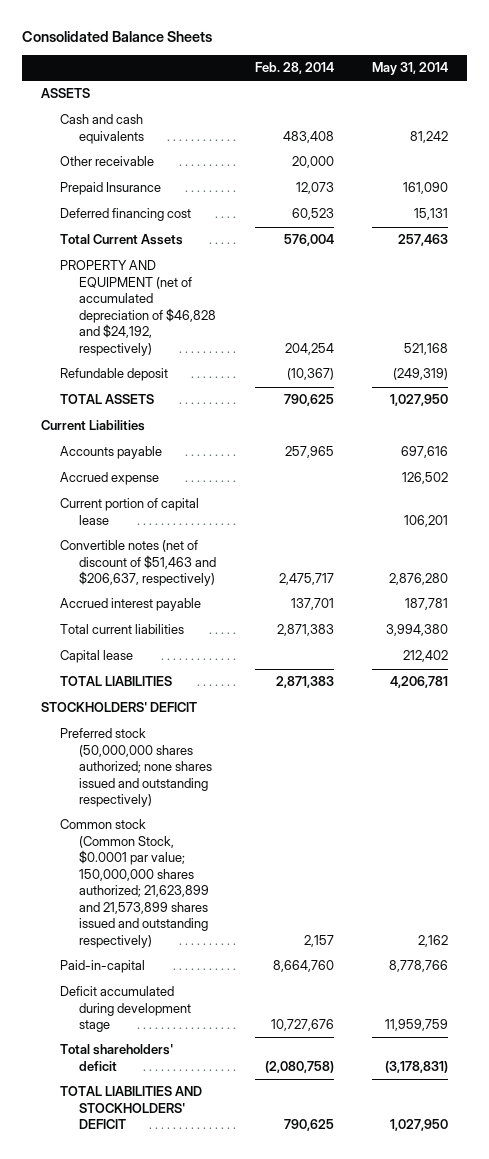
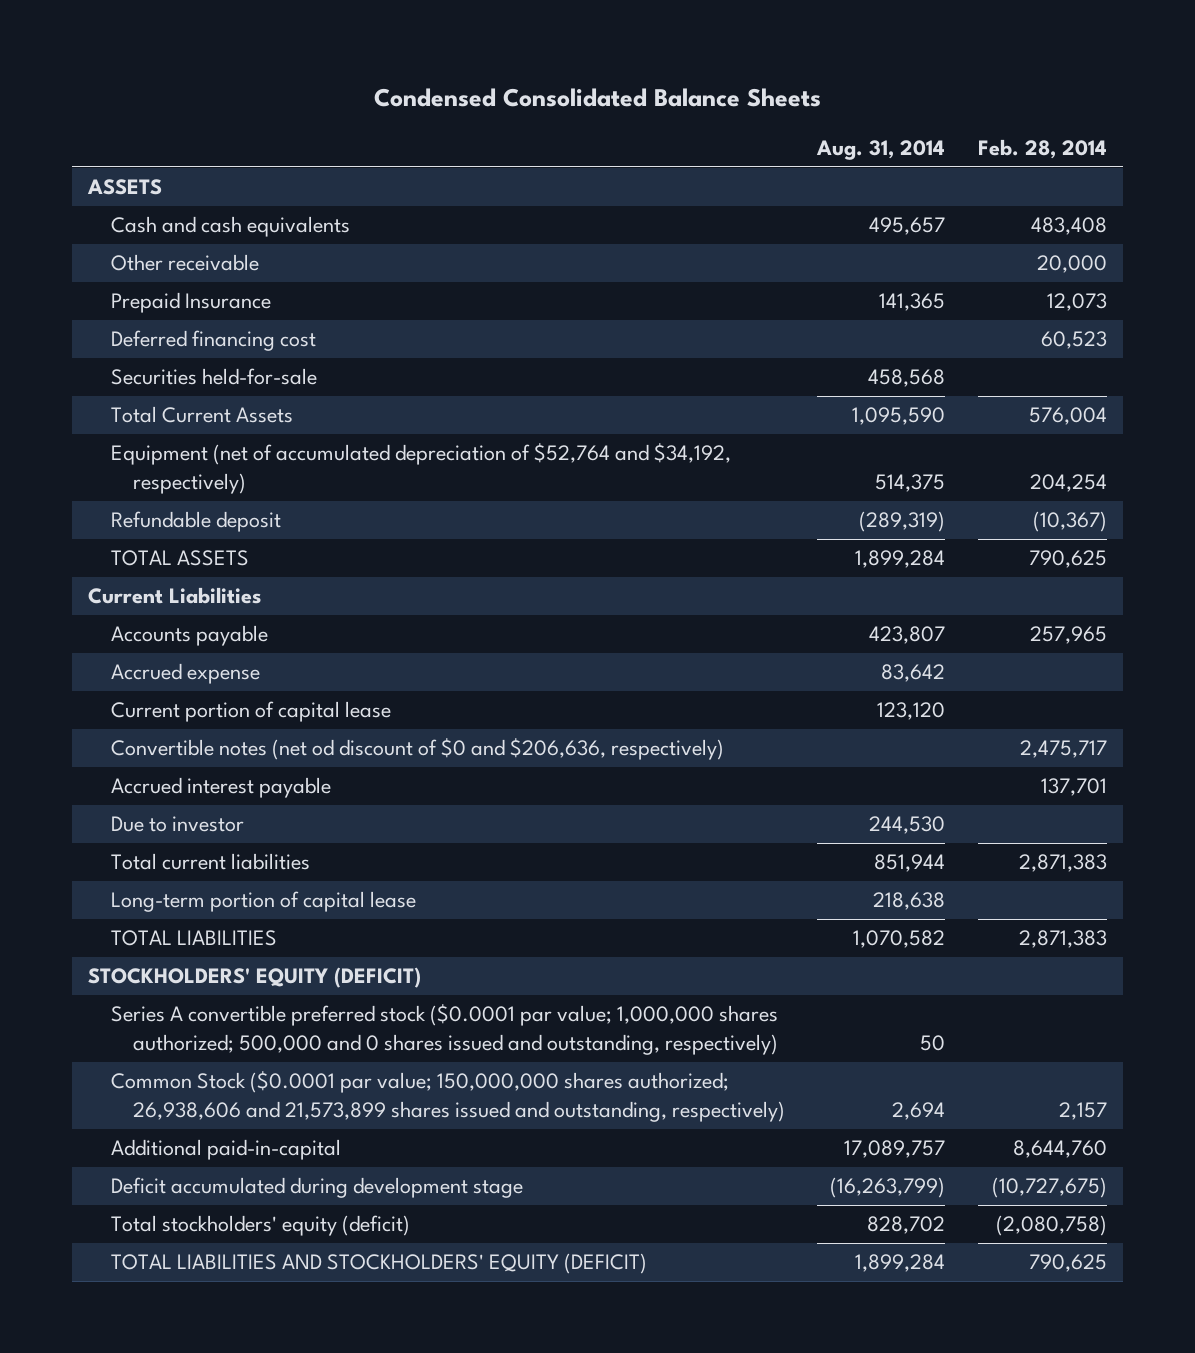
[22,30,213,42] Consolidated Balance Sheets -> [373,88,821,108] Condensed Consolidated Balance Sheets
[372,62,449,76] May 31, 2014 -> none
none -> [816,139,946,160] Aug. 31, 2014
none -> [110,368,317,386] Securities held-for-sale
[60,260,217,356] PROPERTY AND EQUIPMENT (net of accumulated depreciation of $46,828 and $24,192, respectively) -> [110,443,731,495] Equipment (net of accumulated depreciation of $52,764 and $34,192, respectively)
[60,540,217,587] Convertible notes (net of discount of $51,463 and $206,637, respectively) -> [110,738,724,761] Convertible notes (net od discount of $0 and $206,636, respectively)
none -> [110,816,244,833] Due to investor
[60,650,134,664] Capital lease -> [110,891,416,913] Long-term portion of capital lease
[41,702,198,713] STOCKHOLDERS' DEFICIT -> [88,967,422,989] STOCKHOLDERS' EQUITY (DEFICIT)
[60,728,213,808] Preferred stock (50,000,000 shares authorized; none shares issued and outstanding respectively) -> [110,1004,778,1056] Series A convertible preferred stock ($0.0001 par value; 1,000,000 shares authorized; 500,000 and 0 shares issued and outstanding, respectively)
[60,819,210,948] Common stock (Common Stock, $0.0001 par value; 150,000,000 shares authorized; 21,623,899 and 21,573,899 shares issued and outstanding respectively) -> [110,1071,785,1123] Common Stock ($0.0001 par value; 150,000,000 shares authorized; 26,938,606 and 21,573,899 shares issued and outstanding, respectively)
[60,960,146,974] Paid-in-capital -> [110,1139,341,1161] Additional paid-in-capital
[272,960,334,973] 8,664,760 -> [1013,1140,1108,1159] 8,644,760
[270,1019,334,1032] 10,727,676 -> [992,1177,1108,1199] (10,727,675)
[60,1044,174,1071] Total shareholders' deficit -> [110,1215,410,1237] Total stockholders' equity (deficit)
[60,1086,203,1130] TOTAL LIABILITIES AND STOCKHOLDERS' DEFICIT -> [110,1253,647,1275] TOTAL LIABILITIES AND STOCKHOLDERS' EQUITY (DEFICIT)

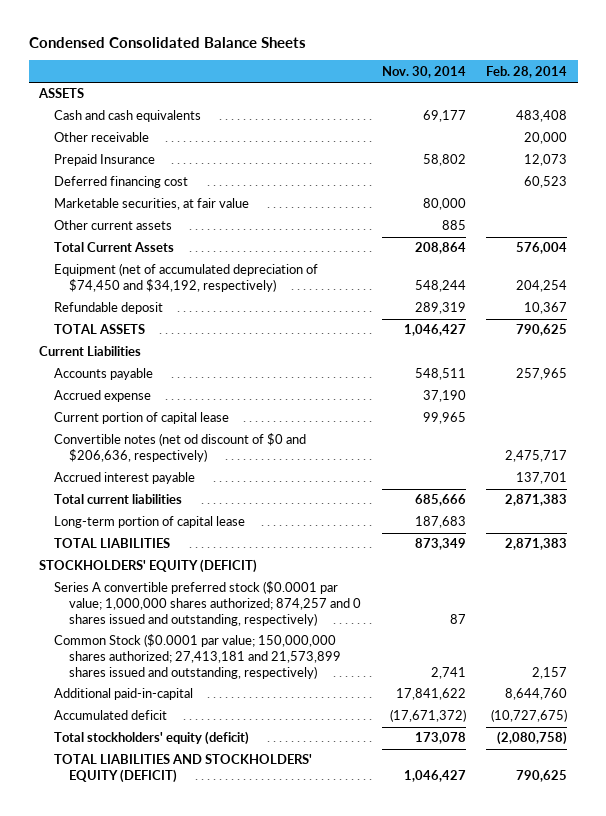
[816,139,946,160] Aug. 31, 2014 -> none
none -> [381,65,466,78] Nov. 30, 2014
[110,368,317,386] Securities held-for-sale -> [54,198,250,211] Marketable securities, at fair value
none -> [54,220,173,231] Other current assets
[110,443,731,495] Equipment (net of accumulated depreciation of $52,764 and $34,192, respectively) -> [54,263,319,293] Equipment (net of accumulated depreciation of $74,450 and $34,192, respectively)
[1033,511,1108,533] (10,367) -> [524,302,568,315] 10,367
[110,816,244,833] Due to investor -> none
[110,1004,778,1056] Series A convertible preferred stock ($0.0001 par value; 1,000,000 shares authorized; 500,000 and 0 shares issued and outstanding, respectively) -> [54,581,362,626] Series A convertible preferred stock ($0.0001 par value; 1,000,000 shares authorized; 874,257 and 0 shares issued and outstanding, respectively)
[110,1071,785,1123] Common Stock ($0.0001 par value; 150,000,000 shares authorized; 26,938,606 and 21,573,899 shares issued and outstanding, respectively) -> [54,634,342,679] Common Stock ($0.0001 par value; 150,000,000 shares authorized; 27,413,181 and 21,573,899 shares issued and outstanding, respectively)
[110,1177,523,1199] Deficit accumulated during development stage -> [54,710,168,721] Accumulated deficit

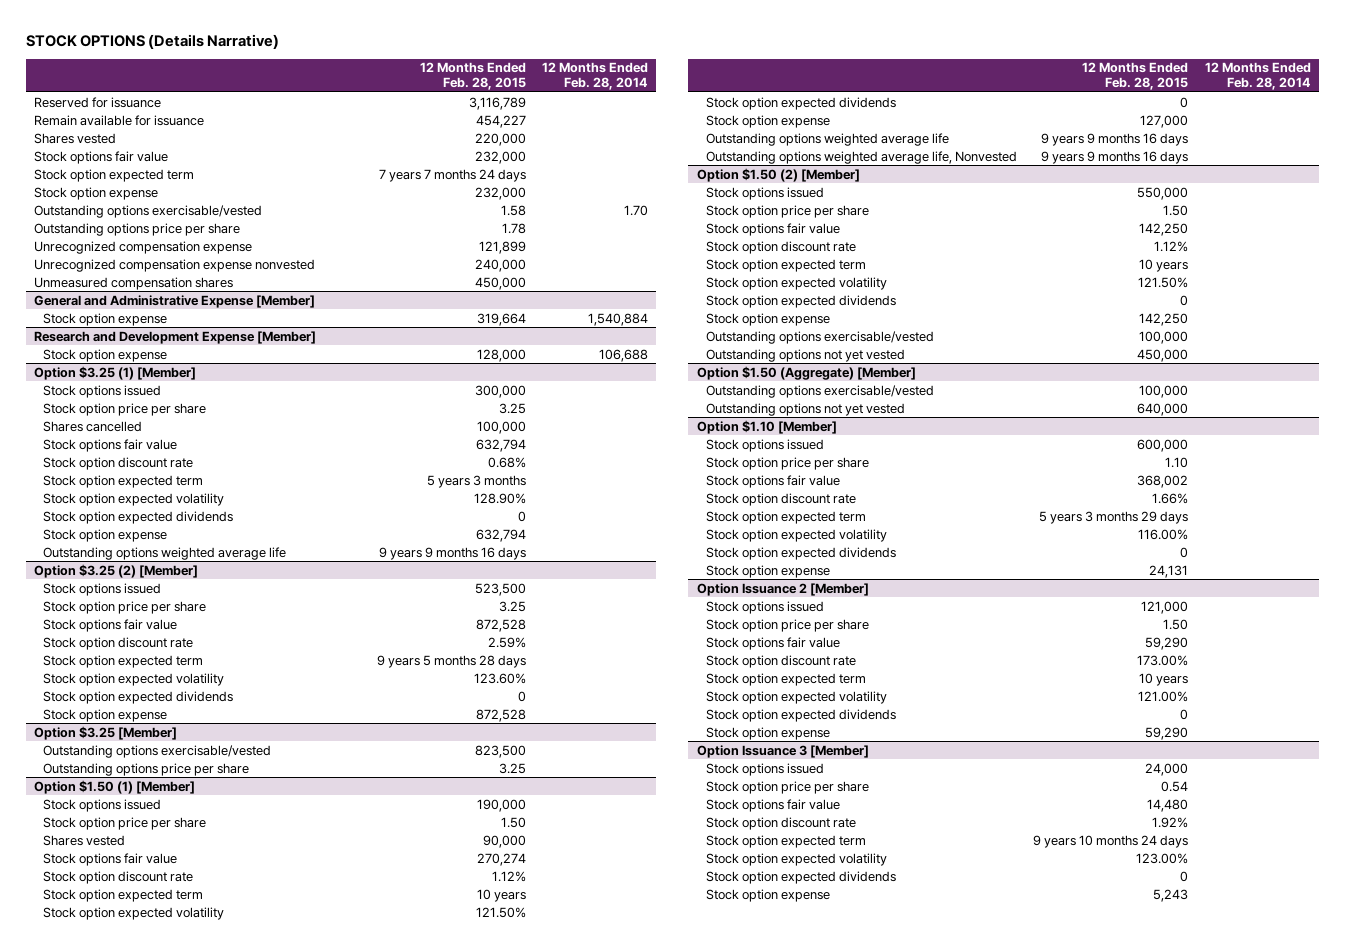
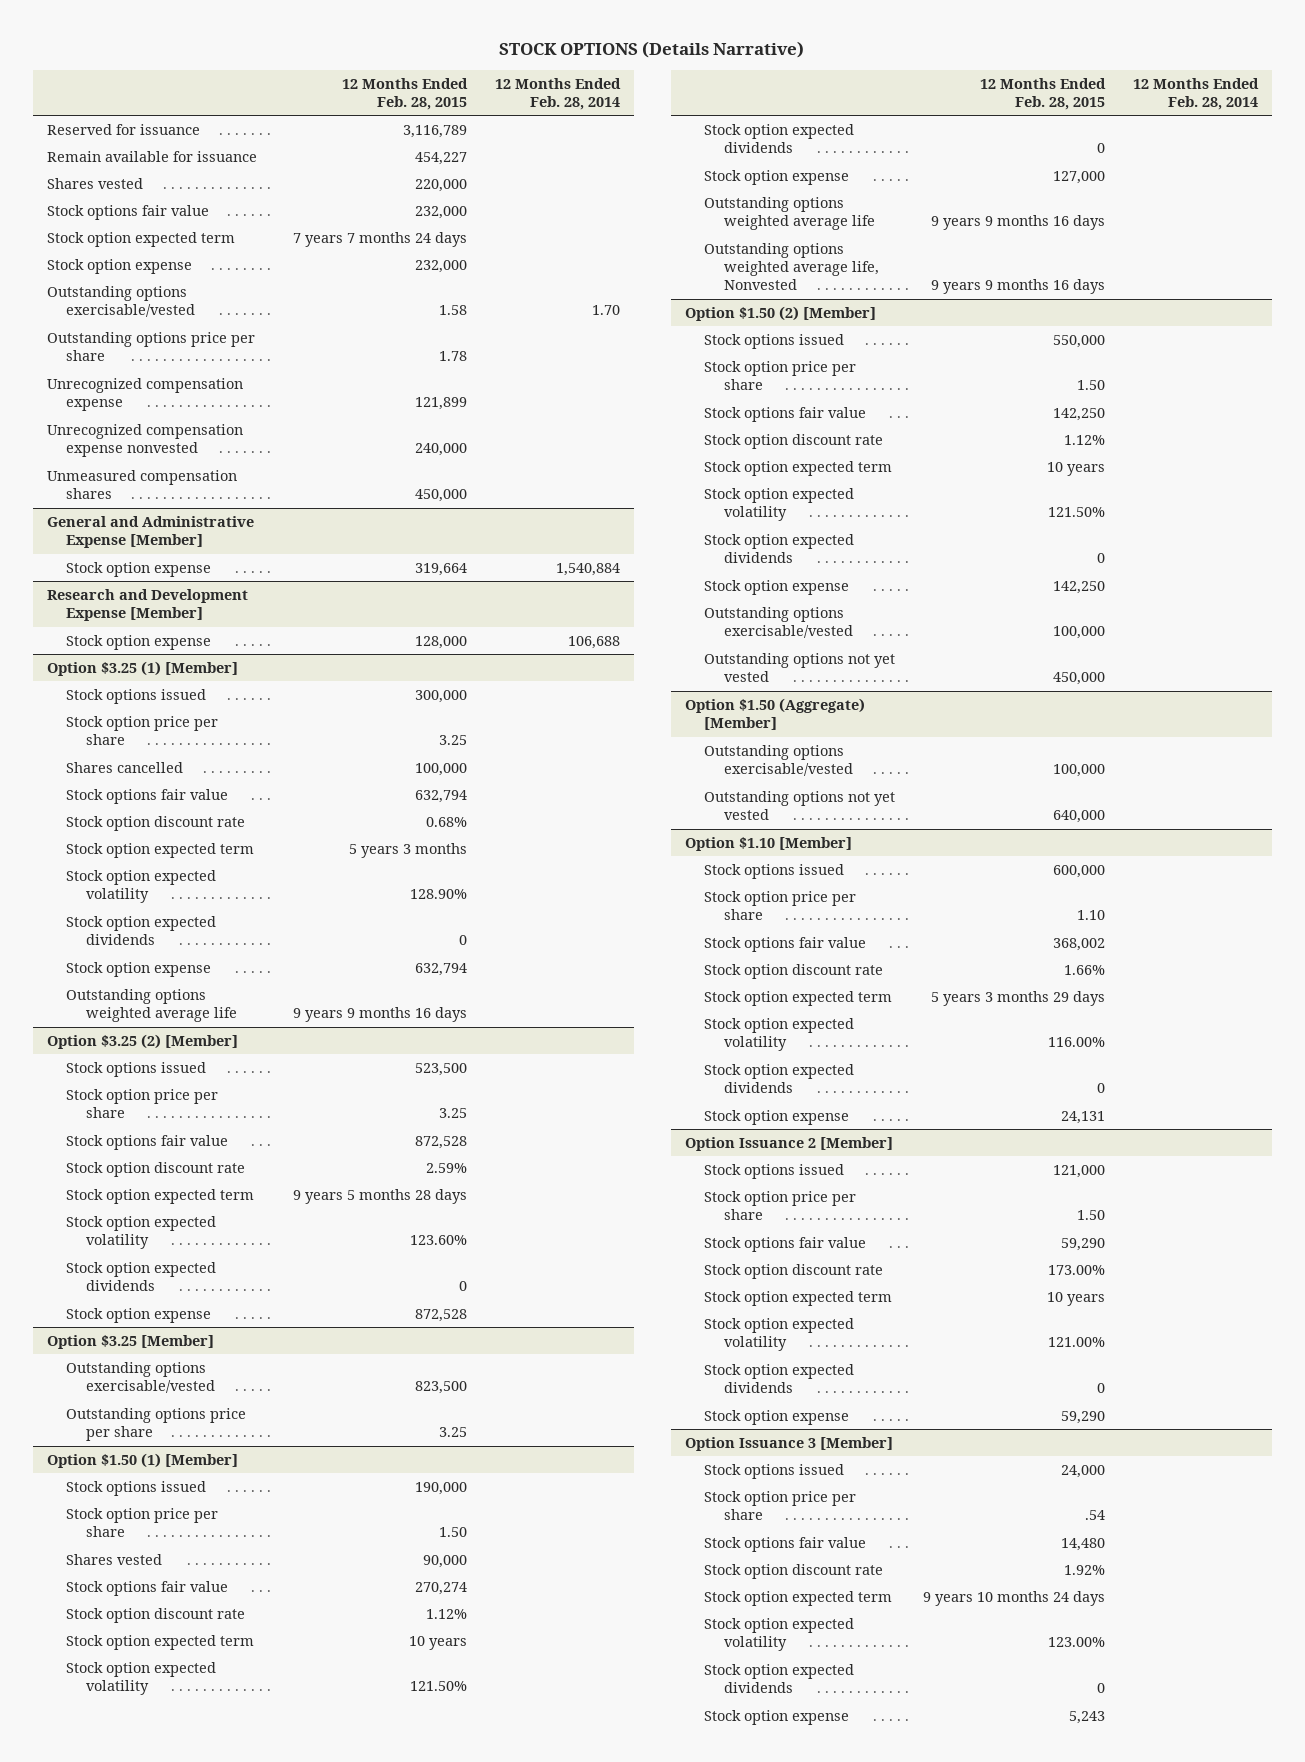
[1161,780,1189,792] 0.54 -> [1085,1510,1106,1521] .54

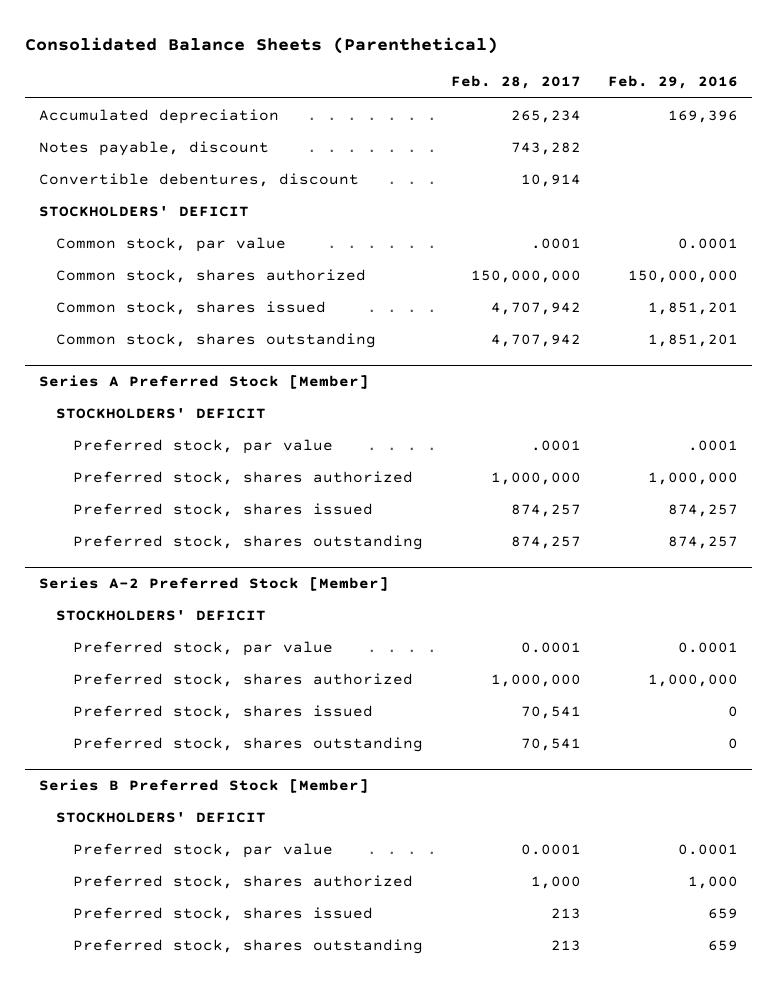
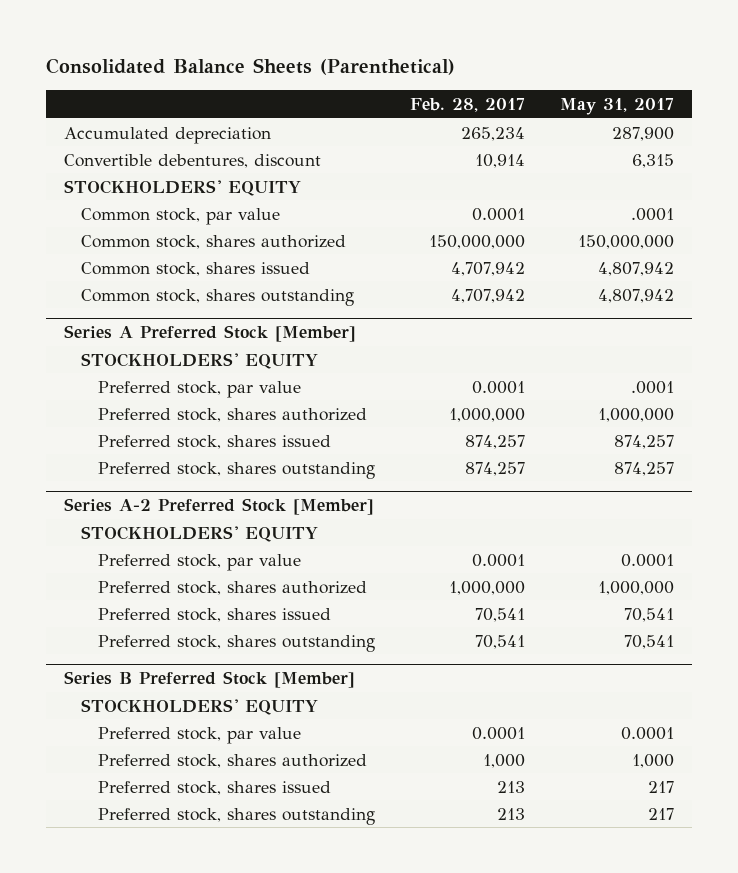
[608,75,739,90] Feb. 29, 2016 -> none
none -> [560,98,675,116] May 31, 2017
[38,140,269,156] Notes payable, discount -> none
[38,205,249,217] STOCKHOLDERS' DEFICIT -> [63,179,301,196] STOCKHOLDERS' EQUITY
[530,237,581,249] .0001 -> [471,207,525,221] 0.0001
[55,407,266,419] STOCKHOLDERS' DEFICIT -> [80,352,318,369] STOCKHOLDERS' EQUITY
[530,439,581,451] .0001 -> [471,380,525,394] 0.0001
[55,609,266,621] STOCKHOLDERS' DEFICIT -> [80,525,318,542] STOCKHOLDERS' EQUITY
[55,811,266,823] STOCKHOLDERS' DEFICIT -> [80,698,318,715] STOCKHOLDERS' EQUITY

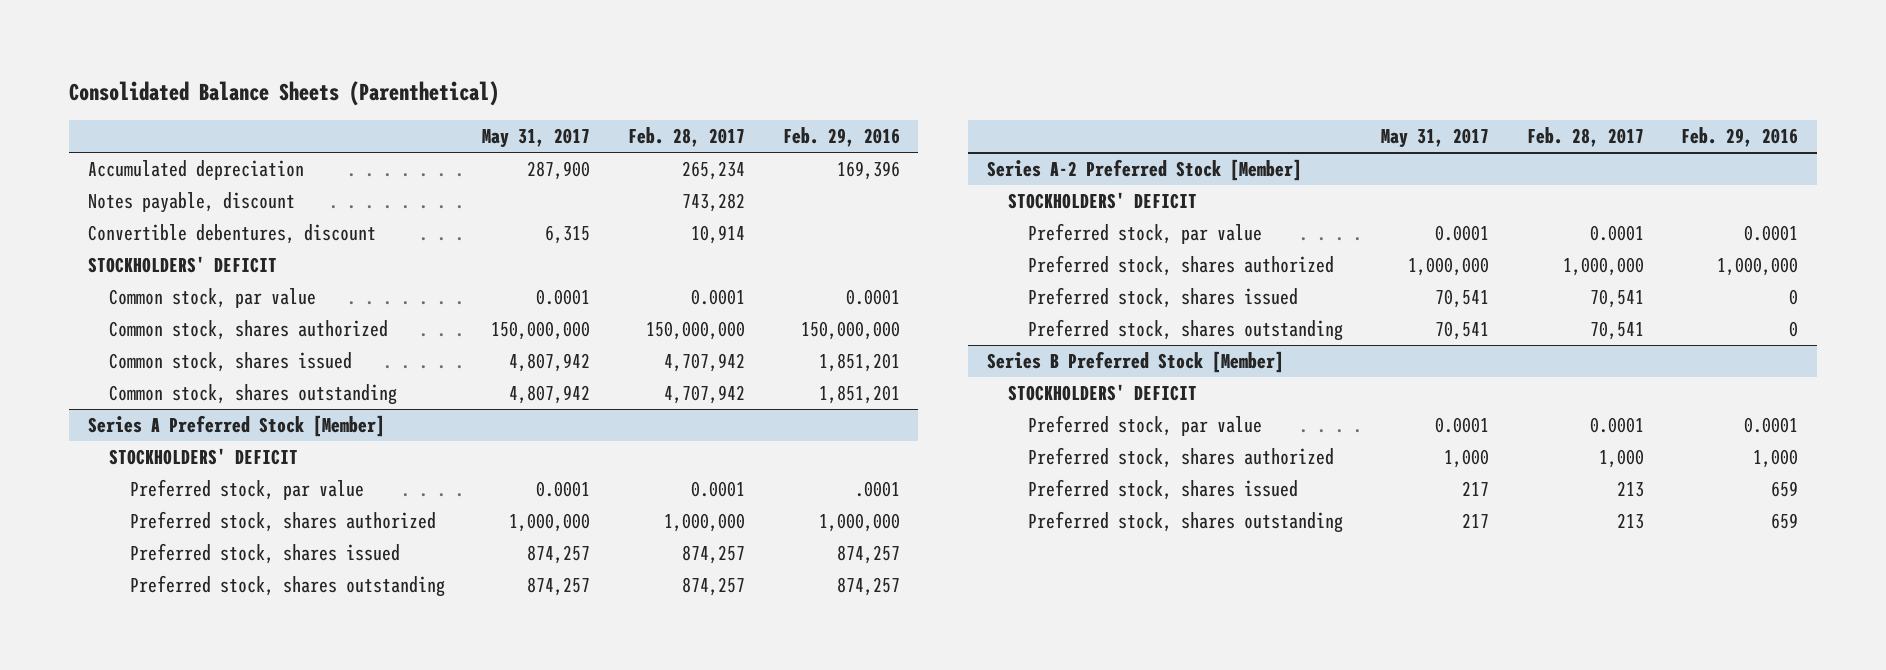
none -> [782,126,900,147] Feb. 29, 2016
none -> [88,192,296,214] Notes payable, discount
[63,179,301,196] STOCKHOLDERS' EQUITY -> [88,256,278,274] STOCKHOLDERS' DEFICIT
[631,207,675,221] .0001 -> [536,289,591,306] 0.0001
[80,352,318,369] STOCKHOLDERS' EQUITY -> [108,448,298,466] STOCKHOLDERS' DEFICIT
[631,380,675,394] .0001 -> [536,481,591,498] 0.0001
[80,525,318,542] STOCKHOLDERS' EQUITY -> [1007,192,1197,210] STOCKHOLDERS' DEFICIT
[80,698,318,715] STOCKHOLDERS' EQUITY -> [1007,384,1197,402] STOCKHOLDERS' DEFICIT

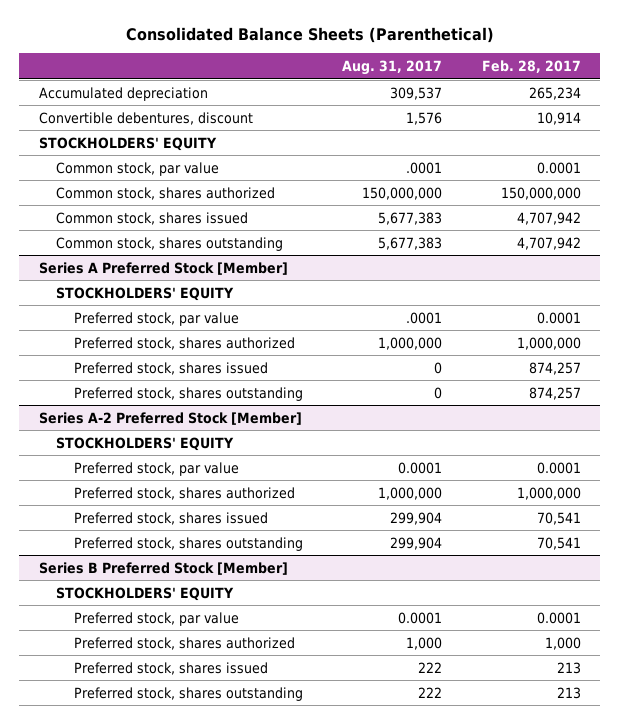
[482,127,591,148] May 31, 2017 -> none
[782,126,900,147] Feb. 29, 2016 -> none
none -> [342,60,443,76] Aug. 31, 2017
[88,192,296,214] Notes payable, discount -> none
[88,256,278,274] STOCKHOLDERS' DEFICIT -> [39,136,218,151] STOCKHOLDERS' EQUITY
[108,448,298,466] STOCKHOLDERS' DEFICIT -> [56,286,235,301] STOCKHOLDERS' EQUITY
[1007,192,1197,210] STOCKHOLDERS' DEFICIT -> [56,436,235,451] STOCKHOLDERS' EQUITY
[1007,384,1197,402] STOCKHOLDERS' DEFICIT -> [56,586,235,601] STOCKHOLDERS' EQUITY

